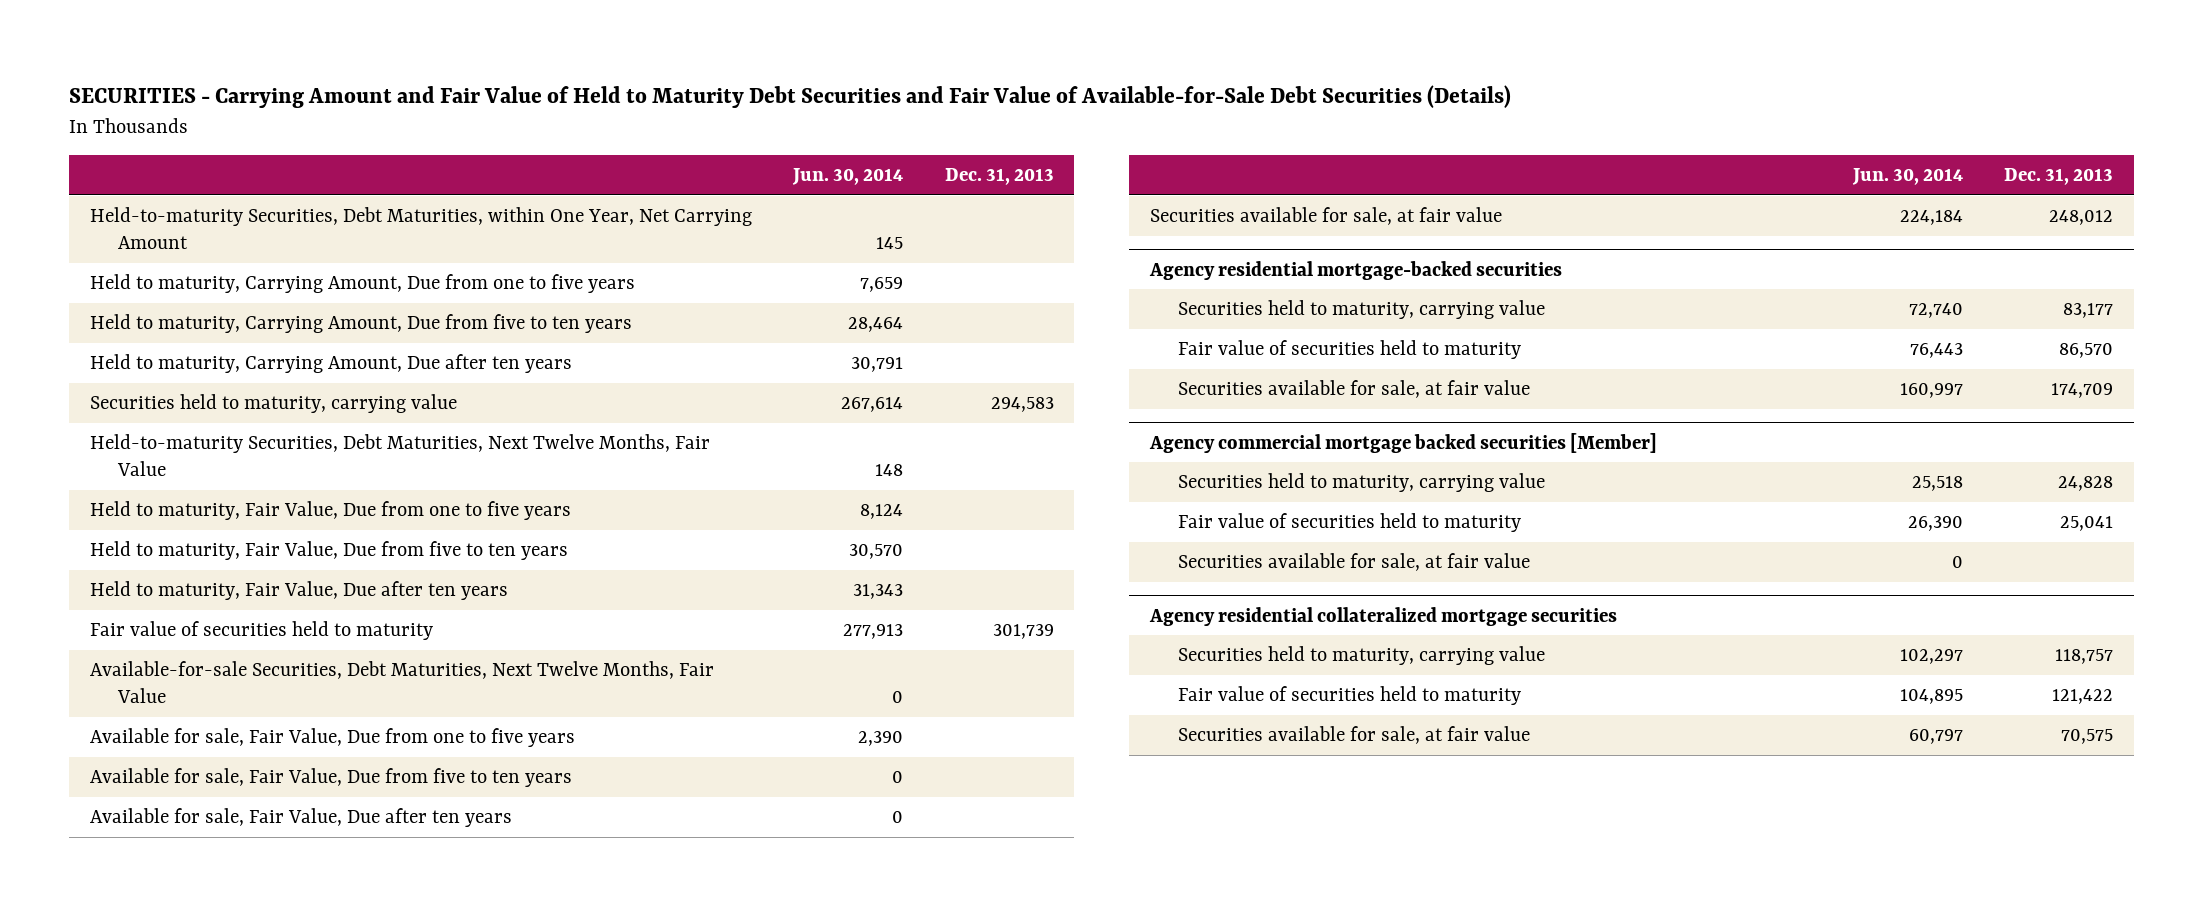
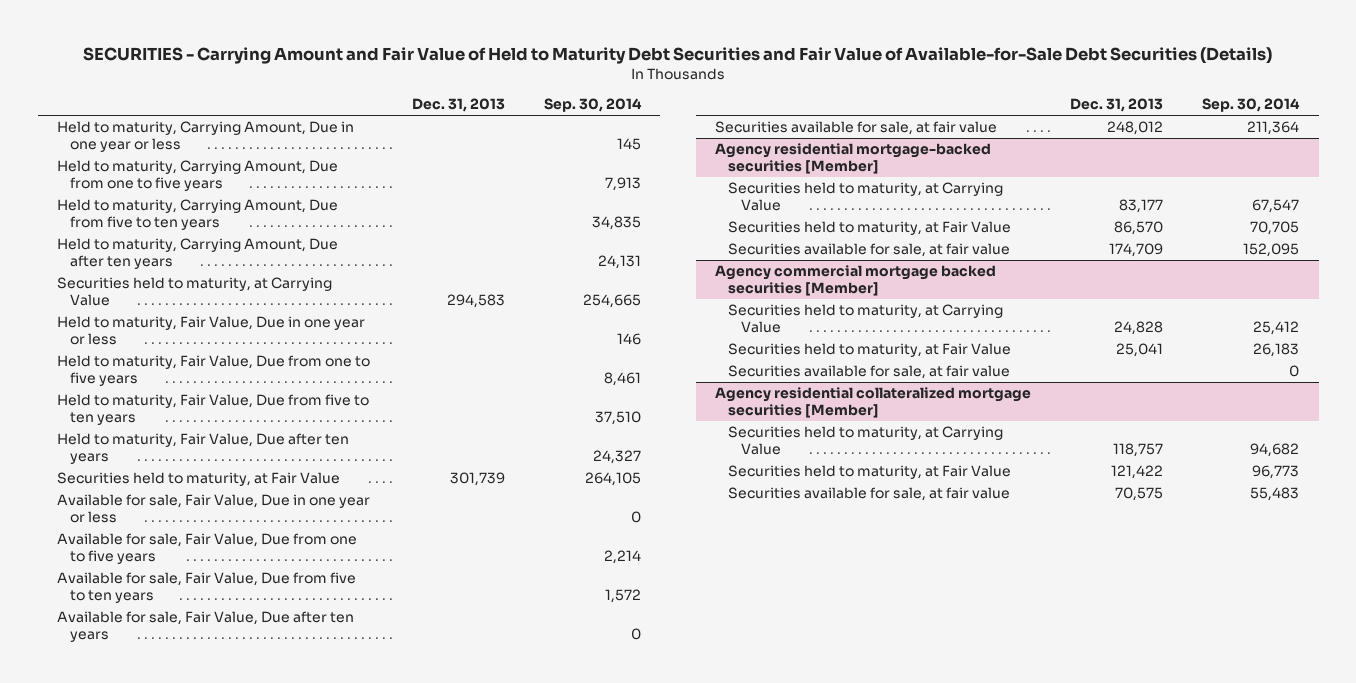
[792,167,904,185] Jun. 30, 2014 -> none
none -> [543,98,642,113] Sep. 30, 2014
[90,207,753,250] Held-to-maturity Securities, Debt Maturities, within One Year, Net Carrying Amount -> [57,121,355,153] Held to maturity, Carrying Amount, Due in one year or less
[90,394,458,414] Securities held to maturity, carrying value -> [57,277,333,307] Securities held to maturity, at Carrying Value
[90,434,711,477] Held-to-maturity Securities, Debt Maturities, Next Twelve Months, Fair Value -> [57,316,366,346] Held to maturity, Fair Value, Due in one year or less
[90,621,434,641] Fair value of securities held to maturity -> [57,472,341,487] Securities held to maturity, at Fair Value
[90,661,715,704] Available-for-sale Securities, Debt Maturities, Next Twelve Months, Fair Value -> [57,494,371,524] Available for sale, Fair Value, Due in one year or less
[1148,260,1562,280] Agency residential mortgage-backed securities -> [715,143,992,175] Agency residential mortgage-backed securities [Member]
[1177,300,1545,320] Securities held to maturity, carrying value -> [728,182,1004,212] Securities held to maturity, at Carrying Value
[1177,340,1521,360] Fair value of securities held to maturity -> [728,221,1012,236] Securities held to maturity, at Fair Value
[1177,473,1545,493] Securities held to maturity, carrying value -> [728,304,1004,334] Securities held to maturity, at Carrying Value
[1177,513,1521,533] Fair value of securities held to maturity -> [728,343,1012,358] Securities held to maturity, at Fair Value
[1148,606,1617,626] Agency residential collateralized mortgage securities -> [715,387,1032,419] Agency residential collateralized mortgage securities [Member]
[1177,646,1545,666] Securities held to maturity, carrying value -> [728,426,1004,456] Securities held to maturity, at Carrying Value
[1177,686,1521,706] Fair value of securities held to maturity -> [728,465,1012,480] Securities held to maturity, at Fair Value

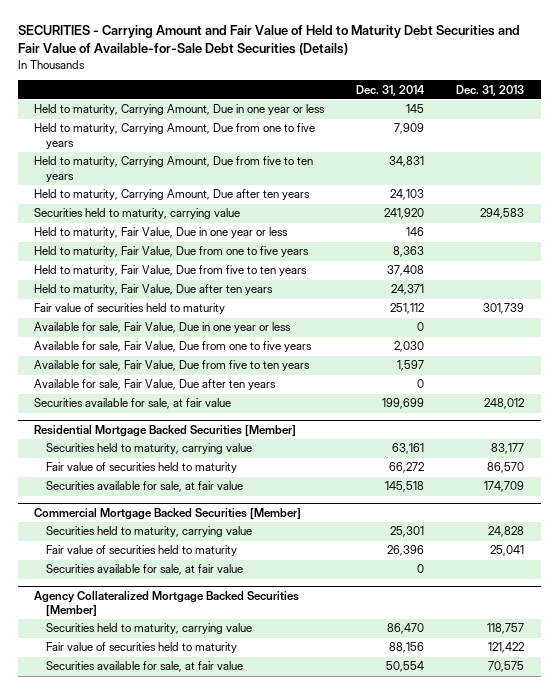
[543,98,642,113] Sep. 30, 2014 -> none
none -> [356,84,426,96] Dec. 31, 2014
[57,277,333,307] Securities held to maturity, at Carrying Value -> [33,208,240,220] Securities held to maturity, carrying value
[57,472,341,487] Securities held to maturity, at Fair Value -> [33,303,225,315] Fair value of securities held to maturity
[715,143,992,175] Agency residential mortgage-backed securities [Member] -> [33,424,296,437] Residential Mortgage Backed Securities [Member]
[728,182,1004,212] Securities held to maturity, at Carrying Value -> [45,443,252,455] Securities held to maturity, carrying value
[728,221,1012,236] Securities held to maturity, at Fair Value -> [45,462,237,474] Fair value of securities held to maturity
[715,265,997,297] Agency commercial mortgage backed securities [Member] -> [33,507,301,520] Commercial Mortgage Backed Securities [Member]
[728,304,1004,334] Securities held to maturity, at Carrying Value -> [45,526,252,538] Securities held to maturity, carrying value
[728,343,1012,358] Securities held to maturity, at Fair Value -> [45,545,237,557] Fair value of securities held to maturity
[715,387,1032,419] Agency residential collateralized mortgage securities [Member] -> [33,590,299,616] Agency Collateralized Mortgage Backed Securities [Member]
[728,426,1004,456] Securities held to maturity, at Carrying Value -> [45,623,252,635] Securities held to maturity, carrying value
[728,465,1012,480] Securities held to maturity, at Fair Value -> [45,642,237,654] Fair value of securities held to maturity

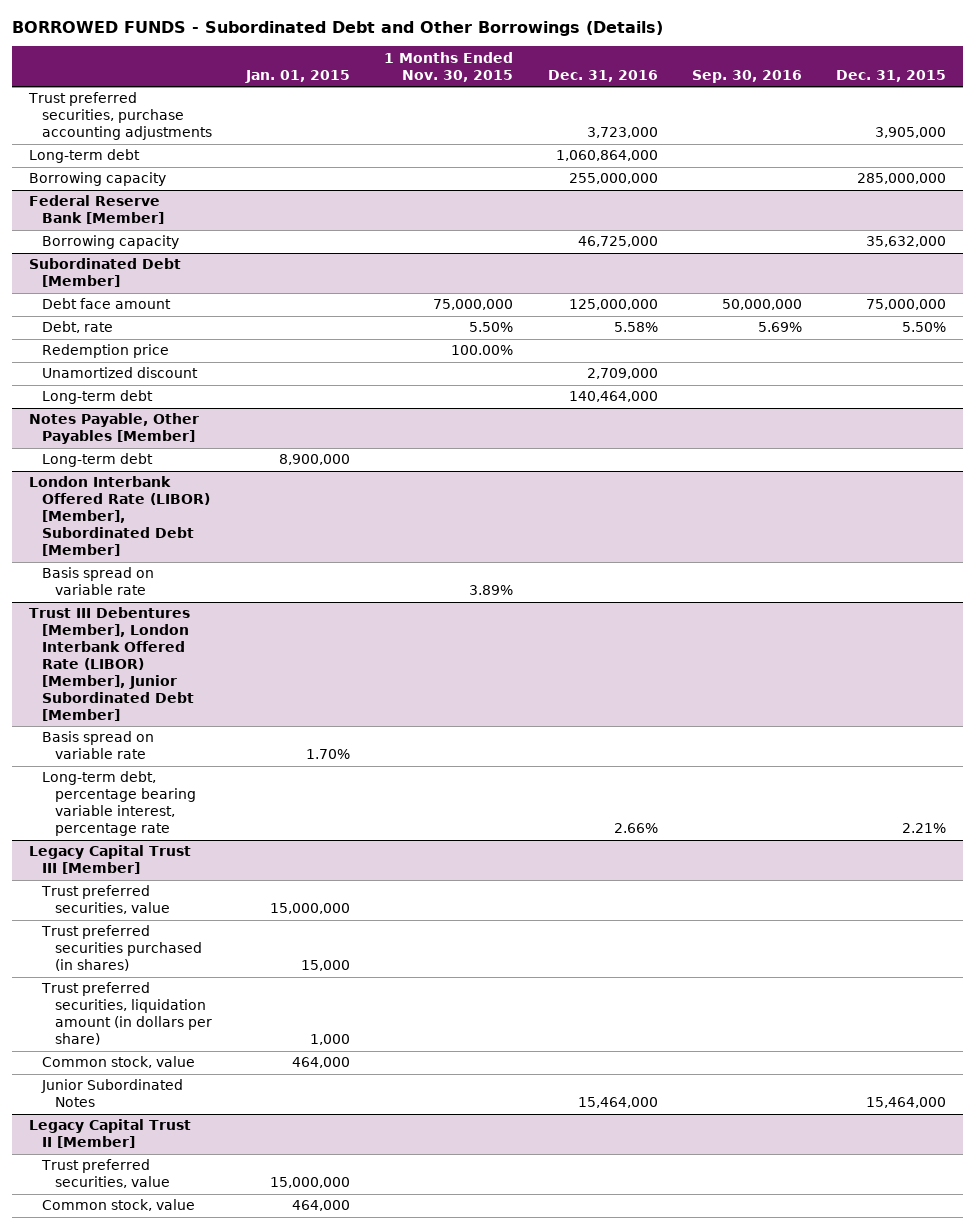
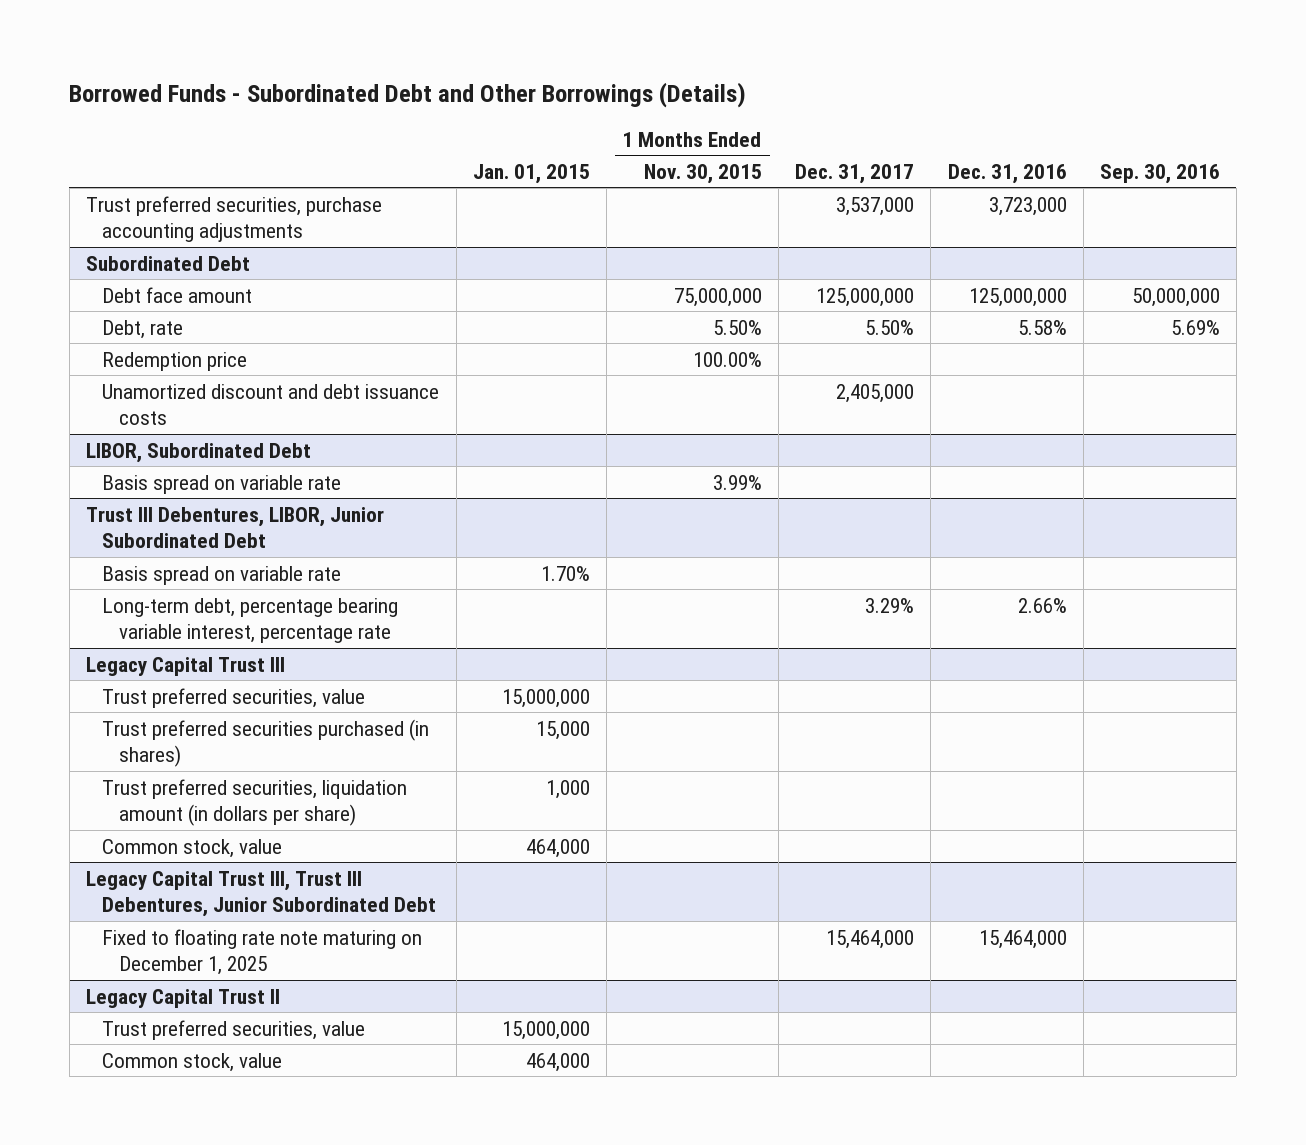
[12,21,664,37] BORROWED FUNDS - Subordinated Debt and Other Borrowings (Details) -> [69,81,747,108] Borrowed Funds - Subordinated Debt and Other Borrowings (Details)
[835,69,946,82] Dec. 31, 2015 -> none
none -> [795,163,915,184] Dec. 31, 2017
[29,149,141,164] Long-term debt -> none
[29,172,167,187] Borrowing capacity -> none
[29,195,165,225] Federal Reserve Bank [Member] -> none
[42,235,180,250] Borrowing capacity -> none
[29,258,182,288] Subordinated Debt [Member] -> [85,255,250,271] Subordinated Debt
[42,367,199,379] Unamortized discount -> none
[42,390,154,405] Long-term debt -> none
[29,413,200,445] Notes Payable, Other Payables [Member] -> none
[42,453,154,468] Long-term debt -> none
none -> [102,383,440,426] Unamortized discount and debt issuance costs
[29,476,211,557] London Interbank Offered Rate (LIBOR) [Member], Subordinated Debt [Member] -> [85,442,311,463] LIBOR, Subordinated Debt
[469,585,514,596] 3.89% -> [712,474,762,490] 3.99%
[29,607,195,721] Trust III Debentures [Member], London Interbank Offered Rate (LIBOR) [Member], Junior Subordinated Debt [Member] -> [85,506,384,549] Trust III Debentures, LIBOR, Junior Subordinated Debt
[29,845,192,875] Legacy Capital Trust III [Member] -> [85,656,285,676] Legacy Capital Trust III
[41,1079,184,1108] Junior Subordinated Notes -> none
none -> [85,870,437,918] Legacy Capital Trust III, Trust III Debentures, Junior Subordinated Debt
none -> [102,928,423,976] Fixed to floating rate note maturing on December 1, 2025
[29,1119,192,1149] Legacy Capital Trust II [Member] -> [85,988,280,1008] Legacy Capital Trust II

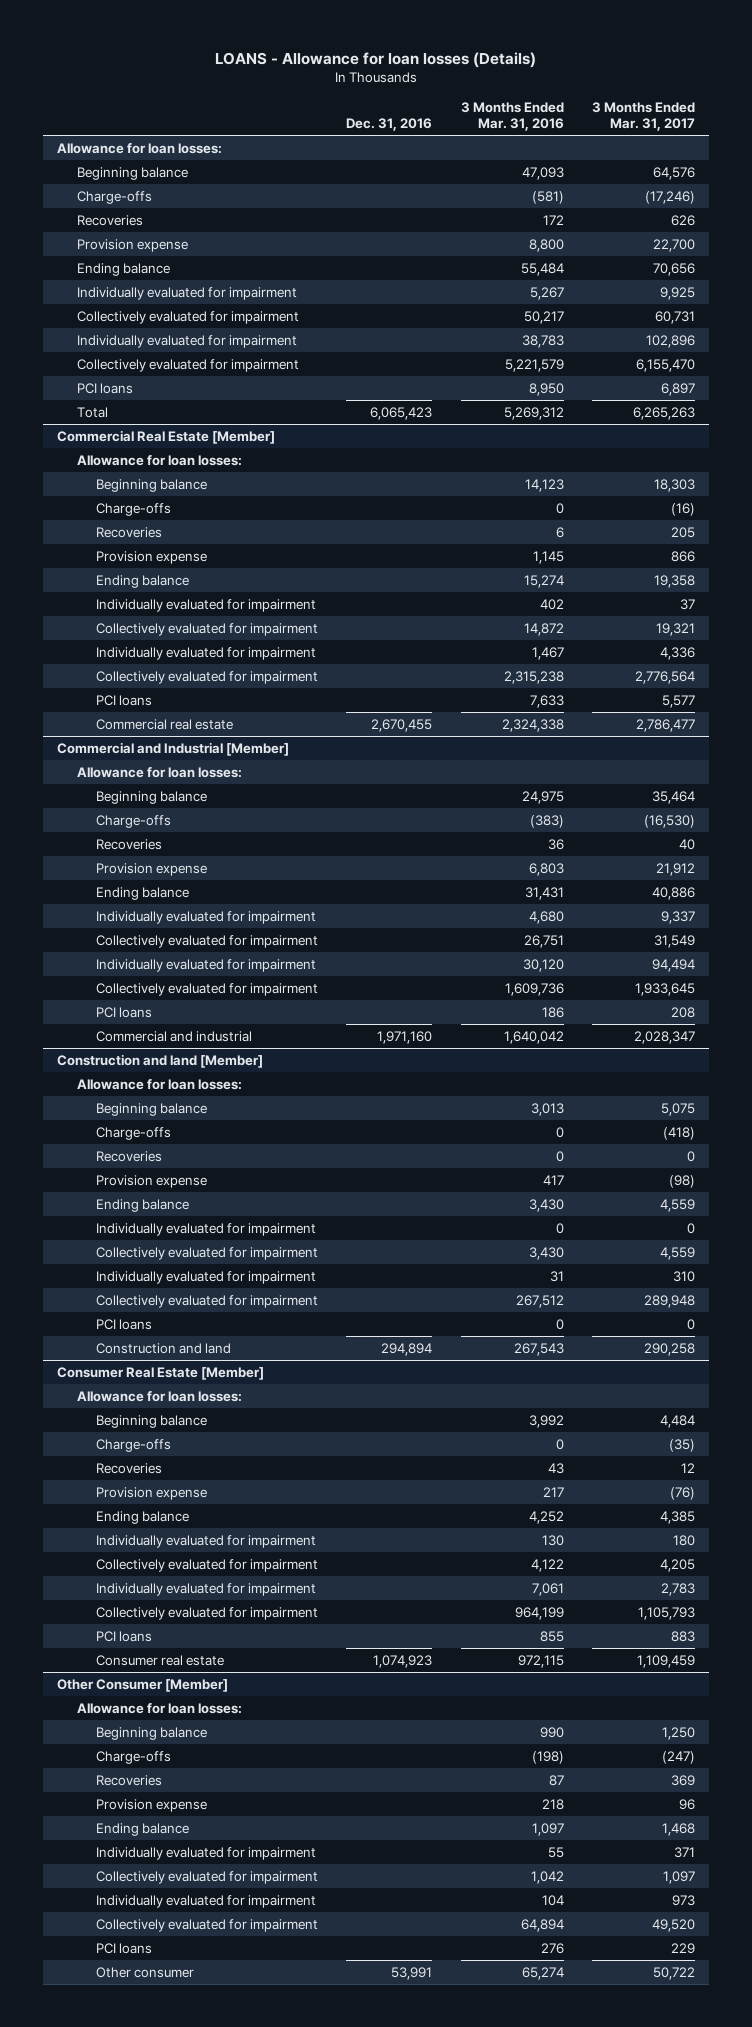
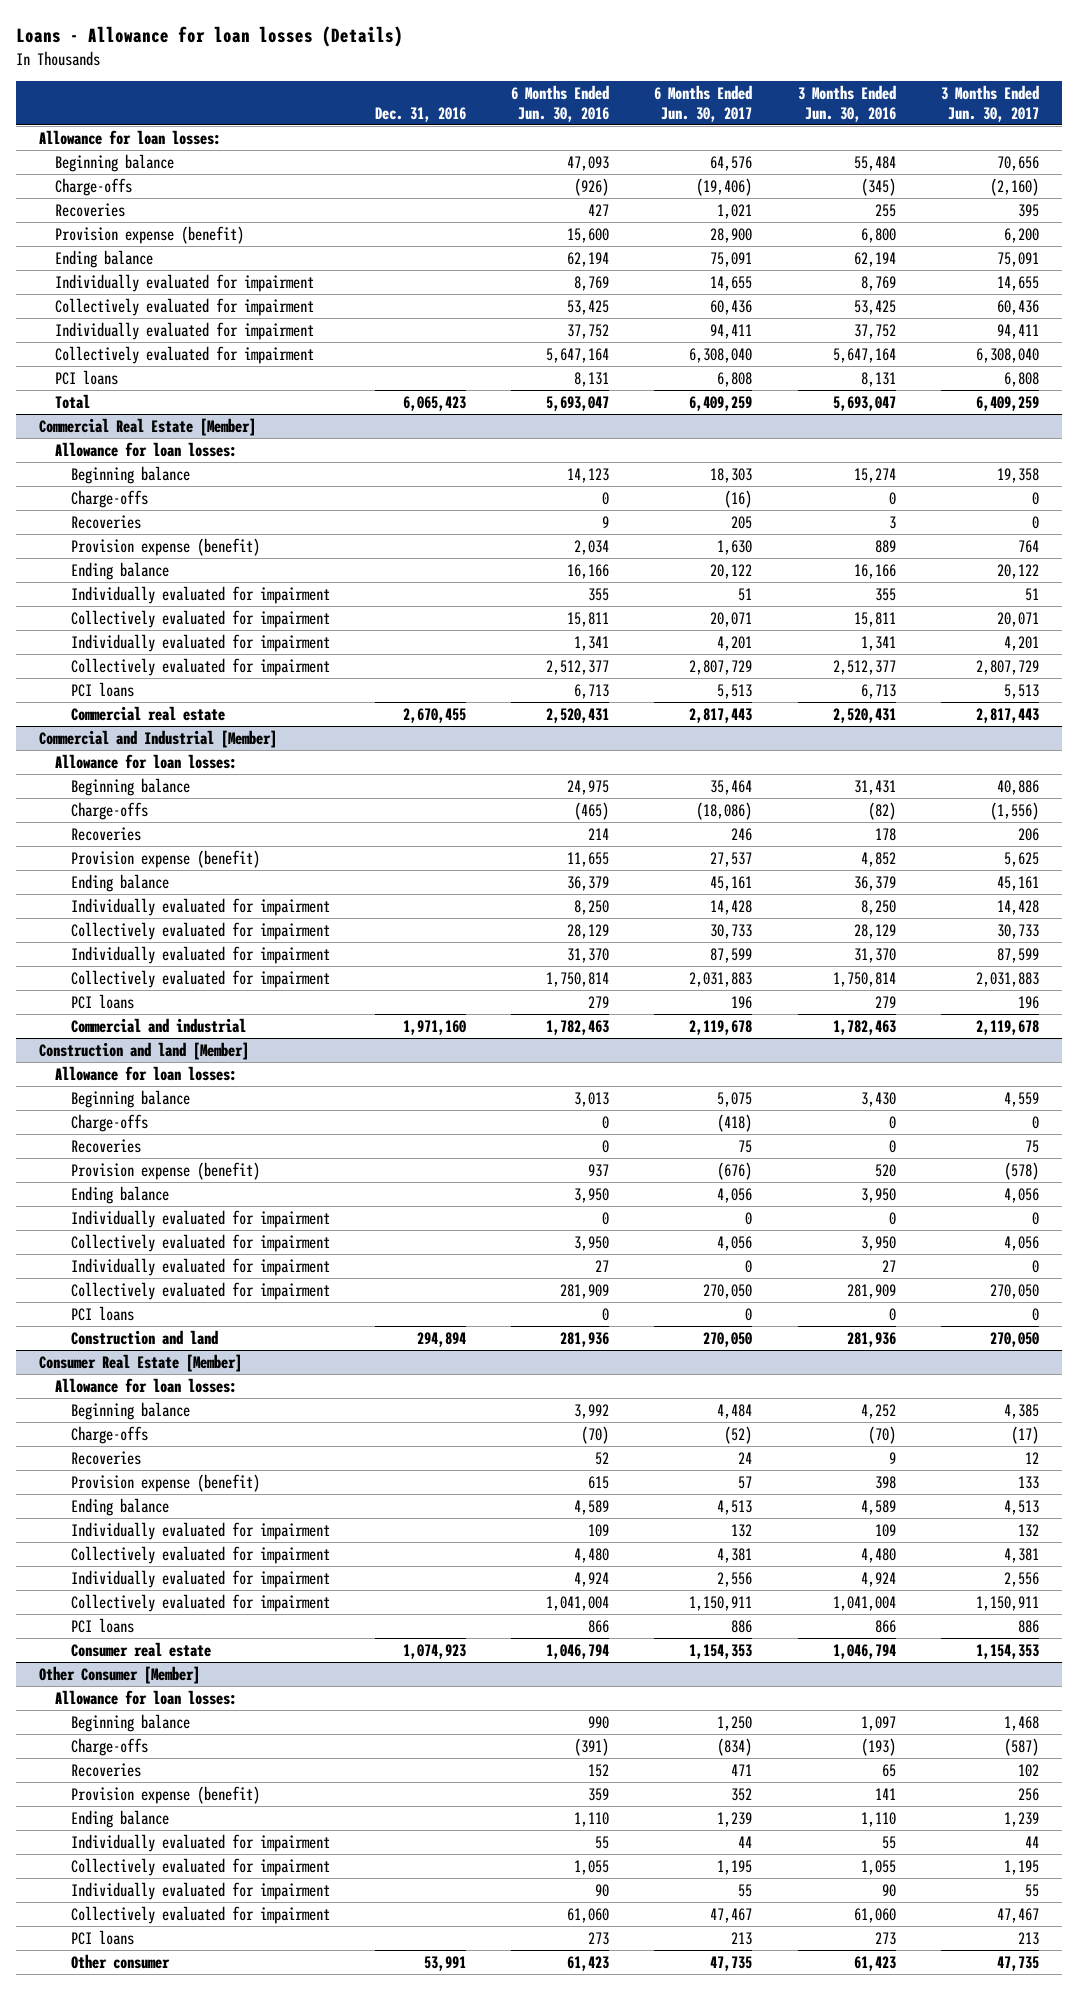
[214,51,536,68] LOANS - Allowance for loan losses (Details) -> [16,26,404,48] Loans - Allowance for loan losses (Details)
[460,101,564,132] 3 Months Ended Mar. 31, 2016 -> none
[591,101,695,132] 3 Months Ended Mar. 31, 2017 -> none
none -> [511,84,610,122] 6 Months Ended Jun. 30, 2016
none -> [654,84,753,122] 6 Months Ended Jun. 30, 2017
none -> [797,84,896,122] 3 Months Ended Jun. 30, 2016
none -> [940,84,1039,122] 3 Months Ended Jun. 30, 2017
[76,238,188,252] Provision expense -> [54,225,244,244] Provision expense (benefit)
[96,550,208,564] Provision expense -> [70,537,260,556] Provision expense (benefit)
[96,862,208,876] Provision expense -> [70,849,260,868] Provision expense (benefit)
[96,1174,208,1188] Provision expense -> [70,1161,260,1180] Provision expense (benefit)
[96,1486,208,1500] Provision expense -> [70,1473,260,1492] Provision expense (benefit)
[96,1798,208,1812] Provision expense -> [70,1785,260,1804] Provision expense (benefit)

